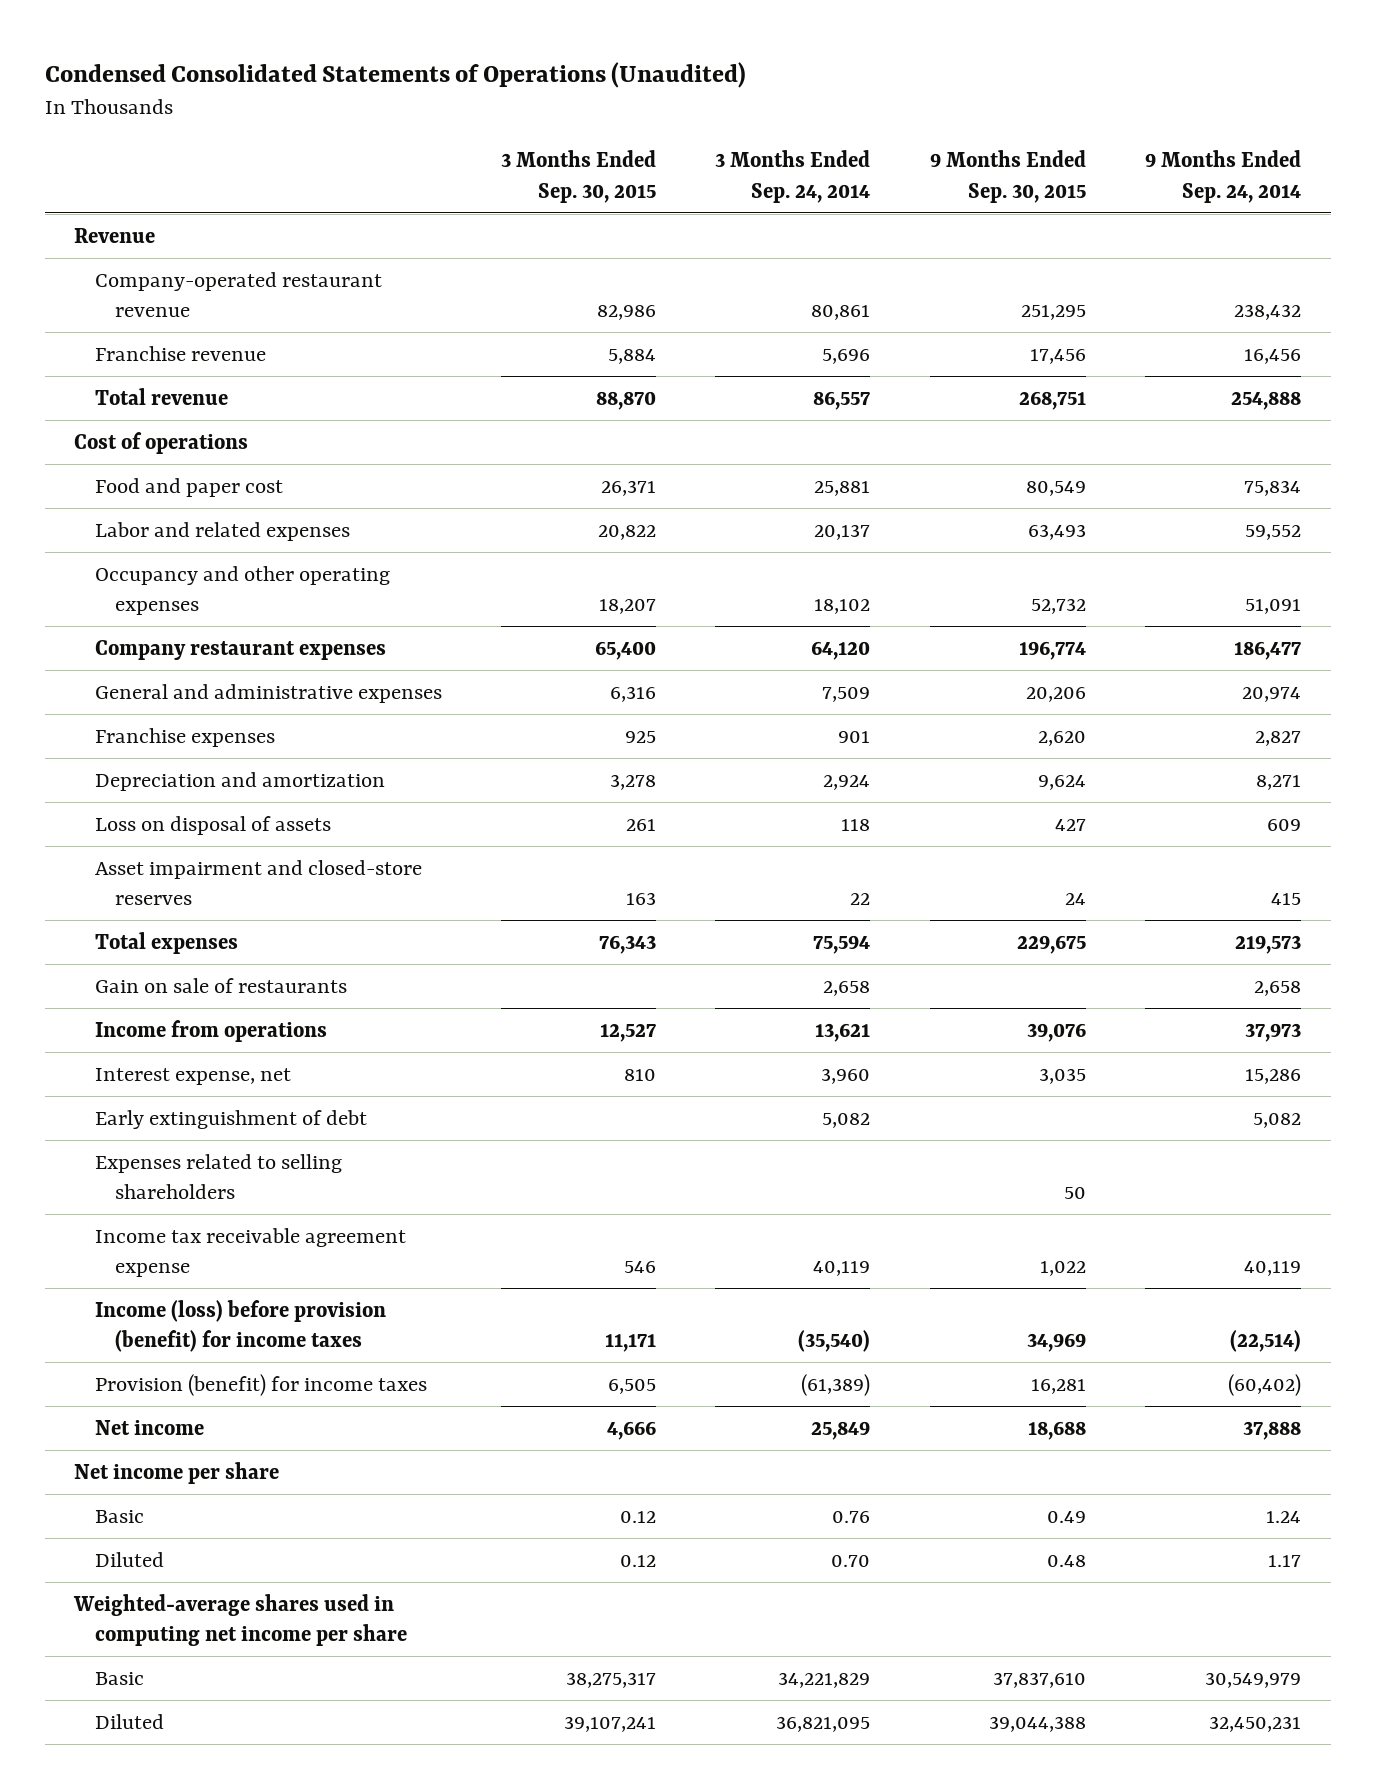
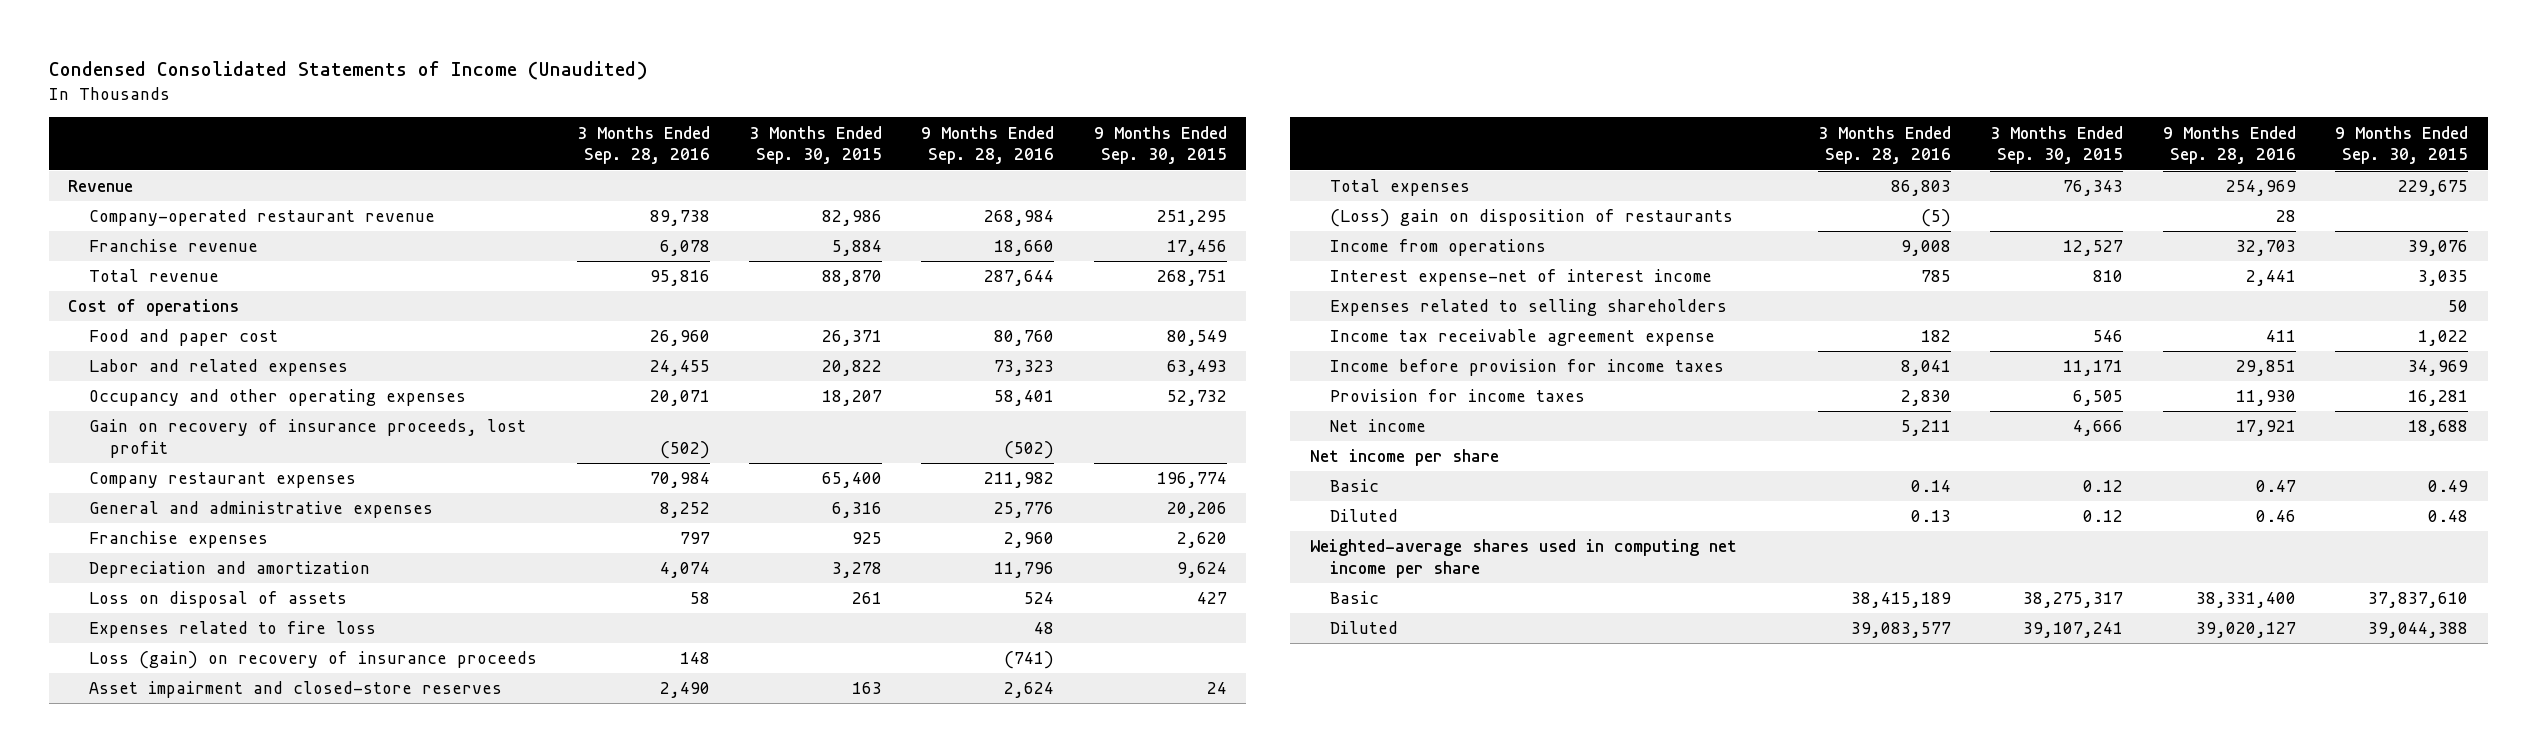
[44,61,746,88] Condensed Consolidated Statements of Operations (Unaudited) -> [48,61,648,81] Condensed Consolidated Statements of Income (Unaudited)
[715,150,871,203] 3 Months Ended Sep. 24, 2014 -> none
[1145,150,1302,203] 9 Months Ended Sep. 24, 2014 -> none
none -> [576,125,710,165] 3 Months Ended Sep. 28, 2016
none -> [921,125,1055,165] 9 Months Ended Sep. 28, 2016
none -> [89,419,527,459] Gain on recovery of insurance proceeds, lost profit
none -> [89,621,377,639] Expenses related to fire loss
none -> [89,651,538,670] Loss (gain) on recovery of insurance proceeds
[94,977,347,993] Gain on sale of restaurants -> [1330,209,1734,228] (Loss) gain on disposition of restaurants
[94,1109,367,1129] Early extinguishment of debt -> none
[94,1067,291,1085] Interest expense, net -> [1330,269,1713,287] Interest expense-net of interest income
[94,1299,386,1352] Income (loss) before provision (benefit) for income taxes -> [1330,359,1725,377] Income before provision for income taxes
[94,1373,427,1396] Provision (benefit) for income taxes -> [1330,389,1586,403] Provision for income taxes

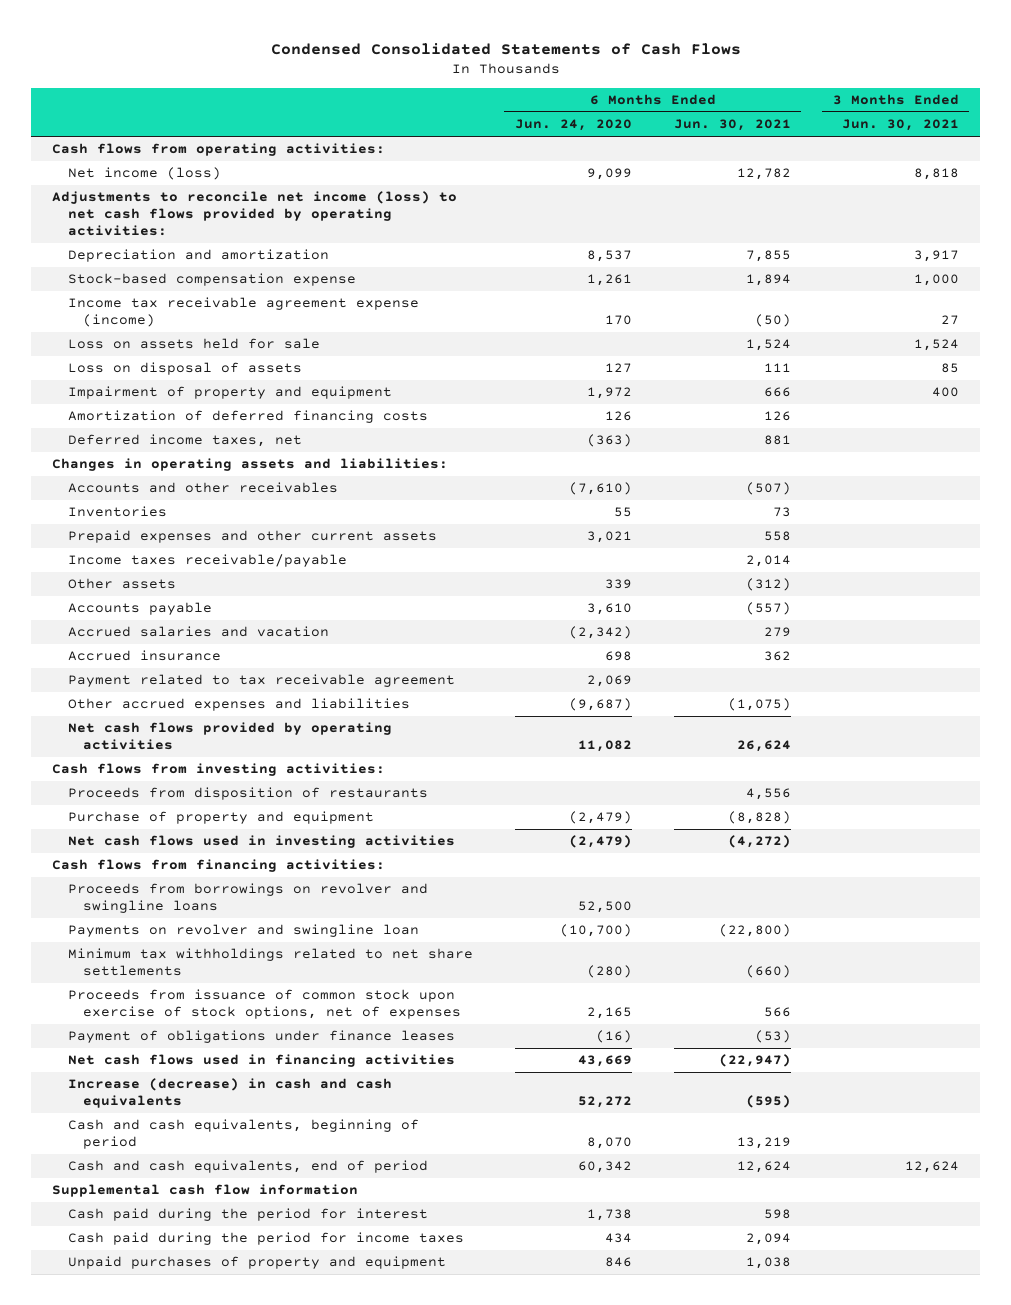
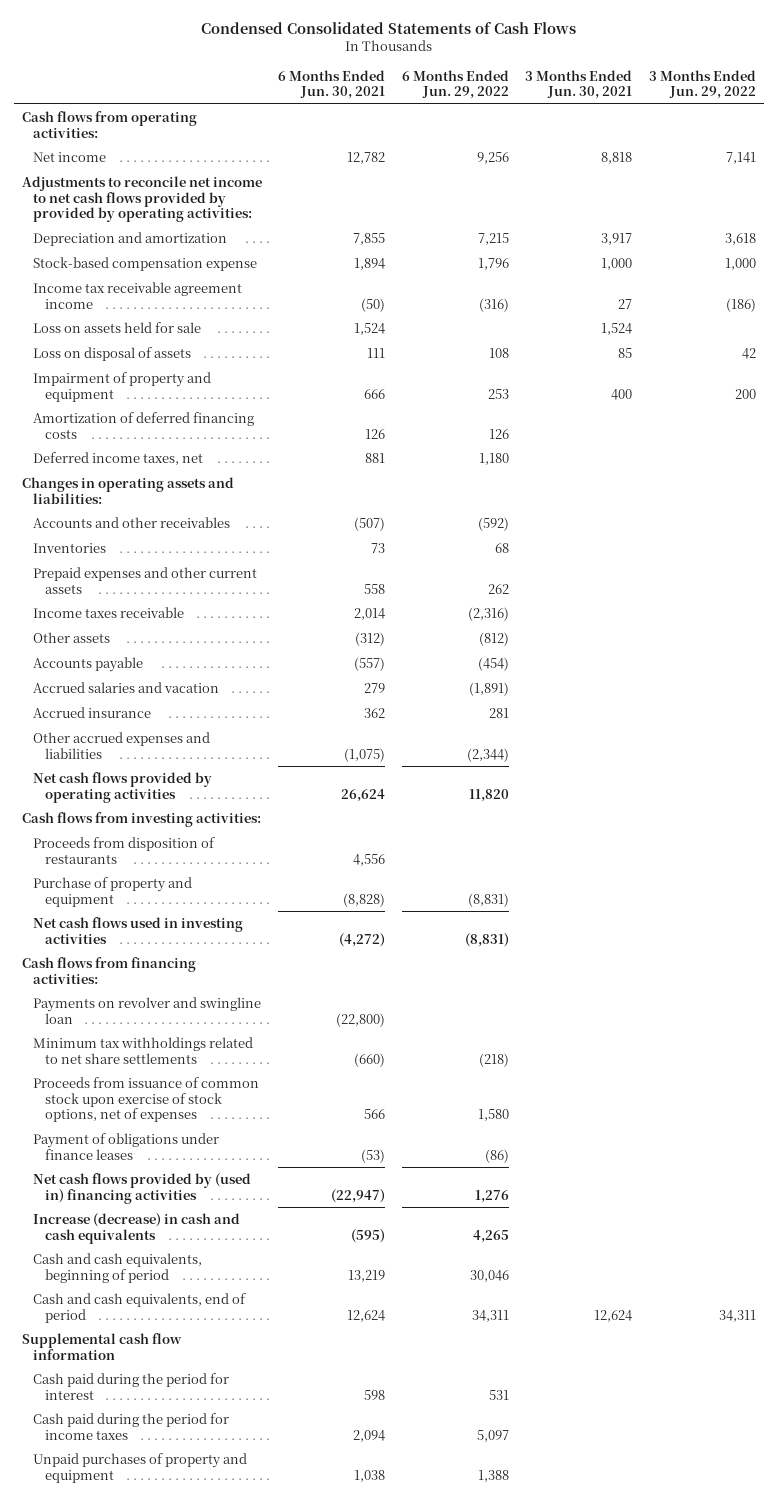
[514,119,632,132] Jun. 24, 2020 -> none
none -> [401,69,509,100] 6 Months Ended Jun. 29, 2022
none -> [648,69,756,100] 3 Months Ended Jun. 29, 2022
[67,167,221,181] Net income (loss) -> [33,151,107,162] Net income
[52,191,458,236] Adjustments to reconcile net income (loss) to net cash flows provided by operating activities: -> [21,175,262,223] Adjustments to reconcile net income to net cash flows provided by provided by operating activities:
[67,297,419,328] Income tax receivable agreement expense (income) -> [33,281,243,309] Income tax receivable agreement income
[67,554,347,568] Income taxes receivable/payable -> [33,606,185,618] Income taxes receivable
[67,674,455,688] Payment related to tax receivable agreement -> none
[67,883,428,914] Proceeds from borrowings on revolver and swingline loans -> none
[67,1054,455,1068] Net cash flows used in financing activities -> [33,1172,252,1204] Net cash flows provided by (used in) financing activities

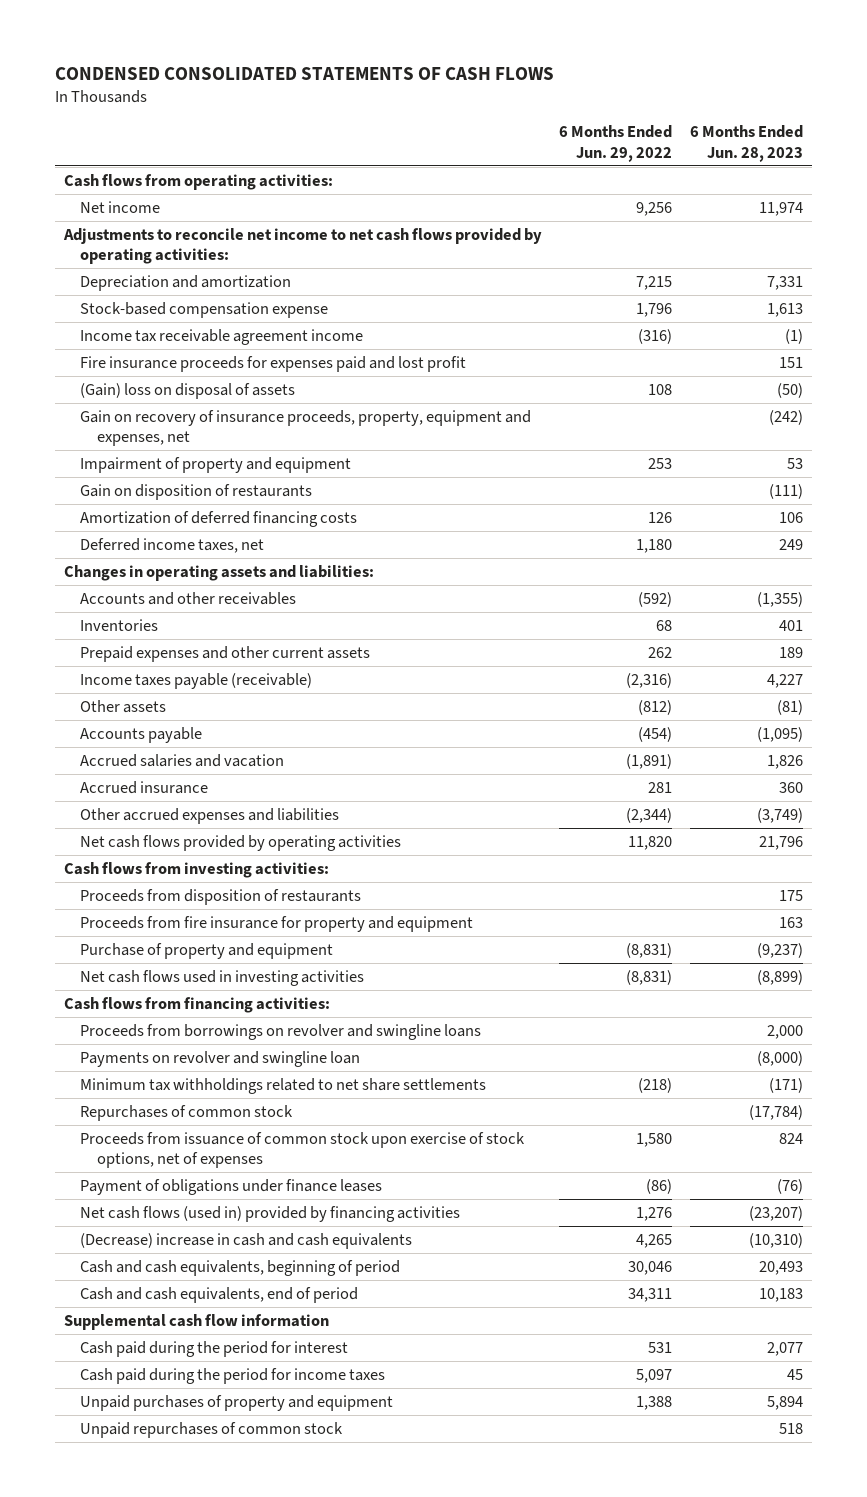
[200,21,576,34] Condensed Consolidated Statements of Cash Flows -> [54,67,554,81] CONDENSED CONSOLIDATED STATEMENTS OF CASH FLOWS
[278,69,386,100] 6 Months Ended Jun. 30, 2021 -> none
[525,69,633,100] 3 Months Ended Jun. 30, 2021 -> none
[648,69,756,100] 3 Months Ended Jun. 29, 2022 -> none
none -> [689,125,803,162] 6 Months Ended Jun. 28, 2023
[21,175,262,223] Adjustments to reconcile net income to net cash flows provided by provided by operating activities: -> [62,227,542,265] Adjustments to reconcile net income to net cash flows provided by operating activities:
[33,321,202,333] Loss on assets held for sale -> none
none -> [80,355,467,372] Fire insurance proceeds for expenses paid and lost profit
[33,346,192,361] Loss on disposal of assets -> [80,382,296,399] (Gain) loss on disposal of assets
none -> [80,409,532,447] Gain on recovery of insurance proceeds, property, equipment and expenses, net
none -> [80,483,313,500] Gain on disposition of restaurants
[33,606,185,618] Income taxes receivable -> [80,672,313,689] Income taxes payable (receivable)
none -> [80,915,474,932] Proceeds from fire insurance for property and equipment
none -> [80,1023,482,1040] Proceeds from borrowings on revolver and swingline loans
none -> [80,1104,294,1121] Repurchases of common stock
[33,1172,252,1204] Net cash flows provided by (used in) financing activities -> [80,1205,461,1222] Net cash flows (used in) provided by financing activities
[33,1212,241,1244] Increase (decrease) in cash and cash equivalents -> [80,1232,413,1249] (Decrease) increase in cash and cash equivalents
none -> [80,1421,344,1438] Unpaid repurchases of common stock

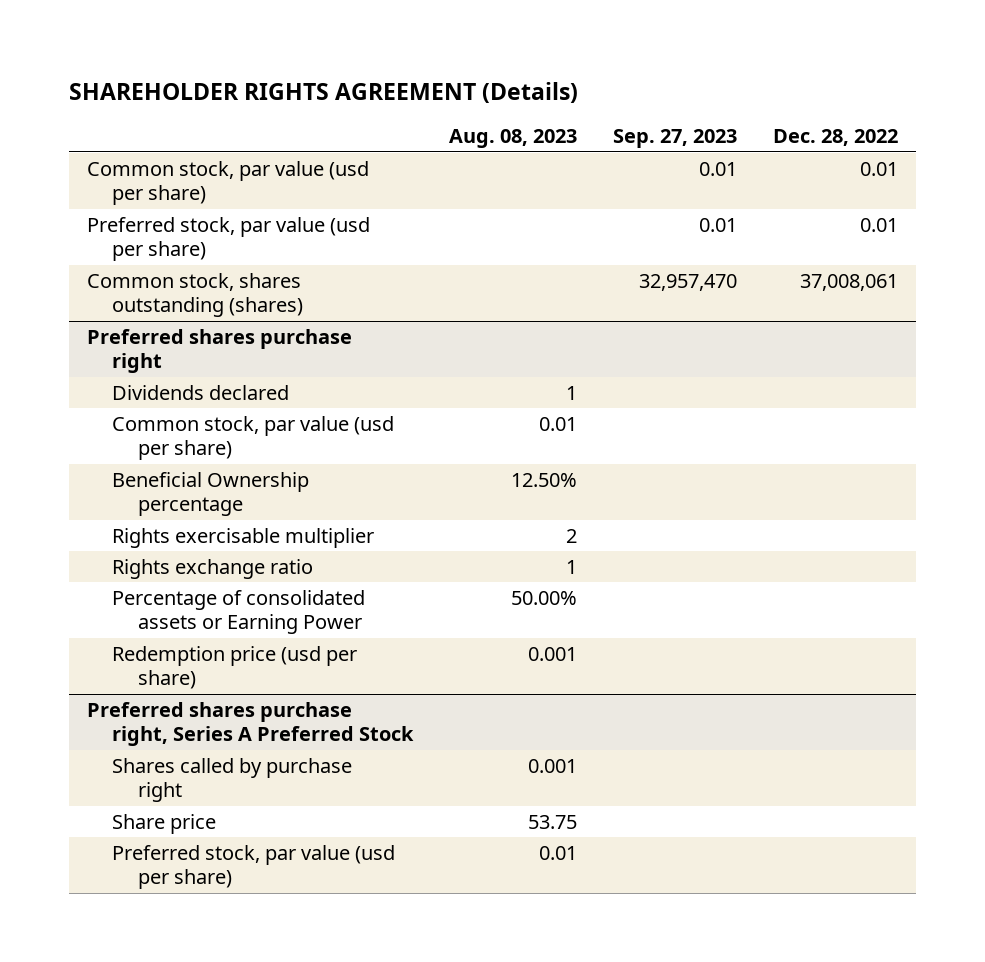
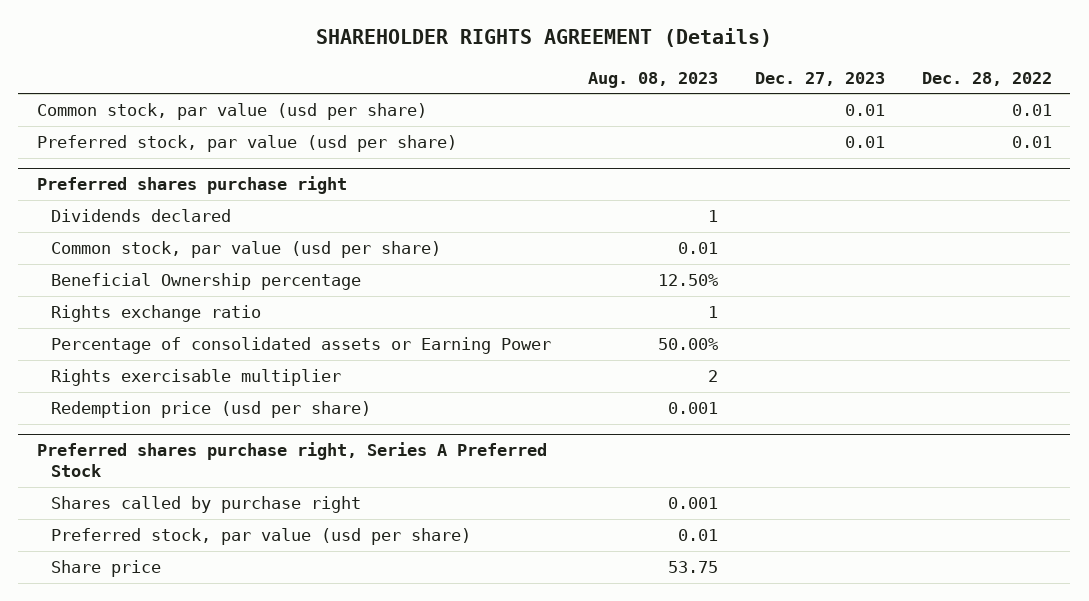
[613,129,738,149] Sep. 27, 2023 -> none
none -> [754,71,885,86] Dec. 27, 2023
[86,272,304,318] Common stock, shares outstanding (shares) -> none
[112,527,375,548] Rights exercisable multiplier -> [50,369,341,387] Rights exercisable multiplier
[112,813,217,834] Share price -> [50,560,161,578] Share price

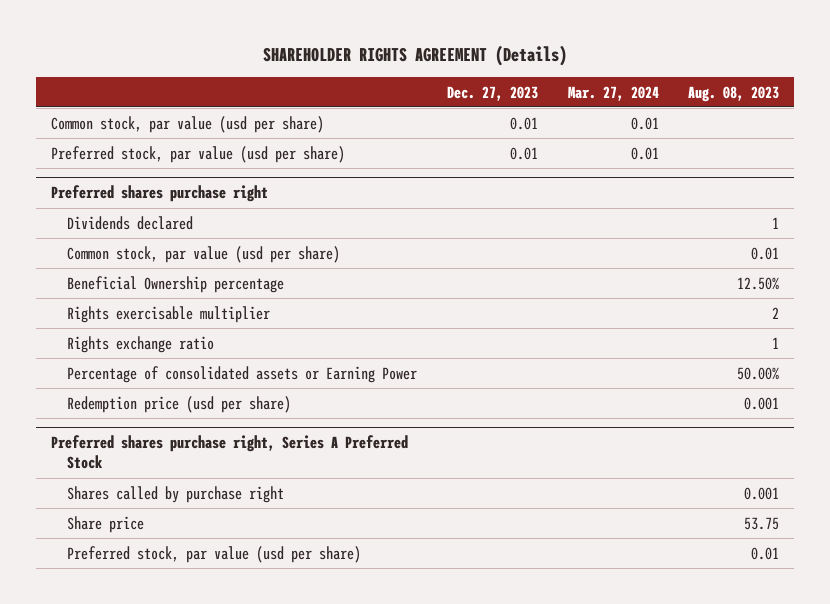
[921,71,1052,86] Dec. 28, 2022 -> none
none -> [567,85,659,101] Mar. 27, 2024
[50,369,341,387] Rights exercisable multiplier -> [67,305,271,323] Rights exercisable multiplier
[50,528,471,546] Preferred stock, par value (usd per share) -> [67,545,362,563] Preferred stock, par value (usd per share)

